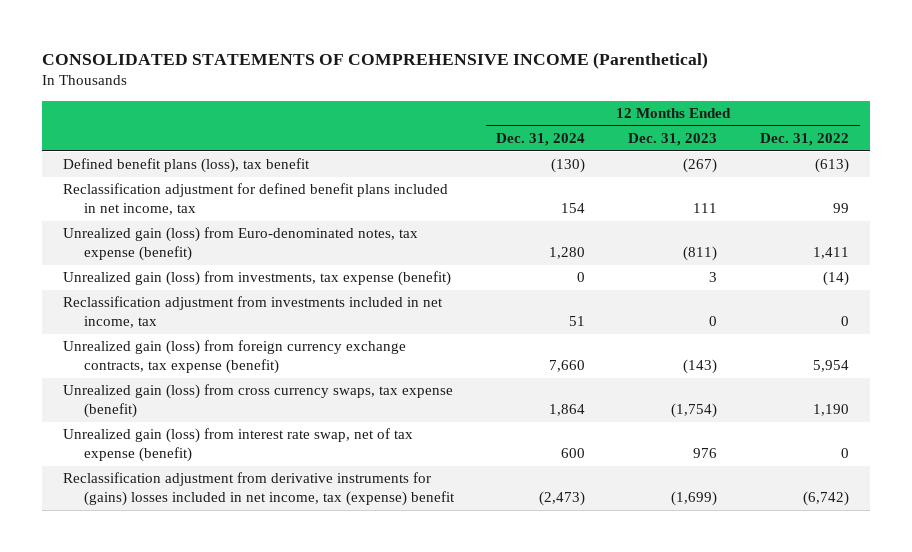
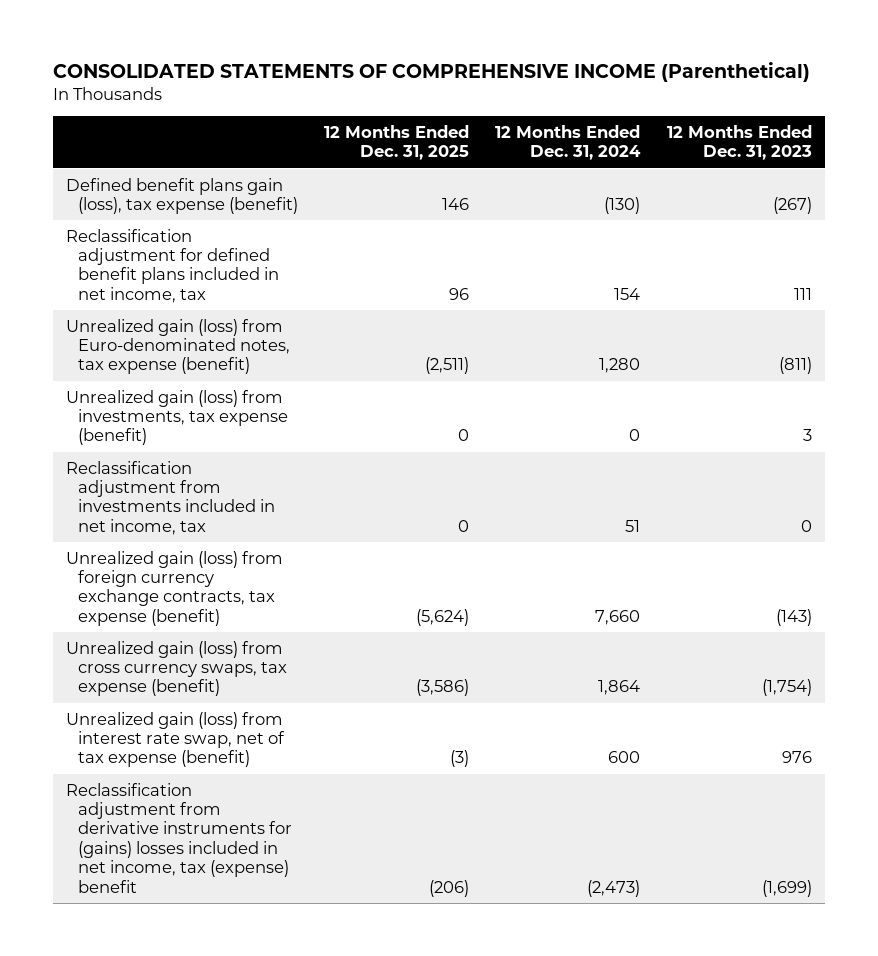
[760,133,850,147] Dec. 31, 2022 -> none
none -> [324,125,470,161] 12 Months Ended Dec. 31, 2025
[63,158,311,174] Defined benefit plans (loss), tax benefit -> [65,177,298,215] Defined benefit plans gain (loss), tax expense (benefit)

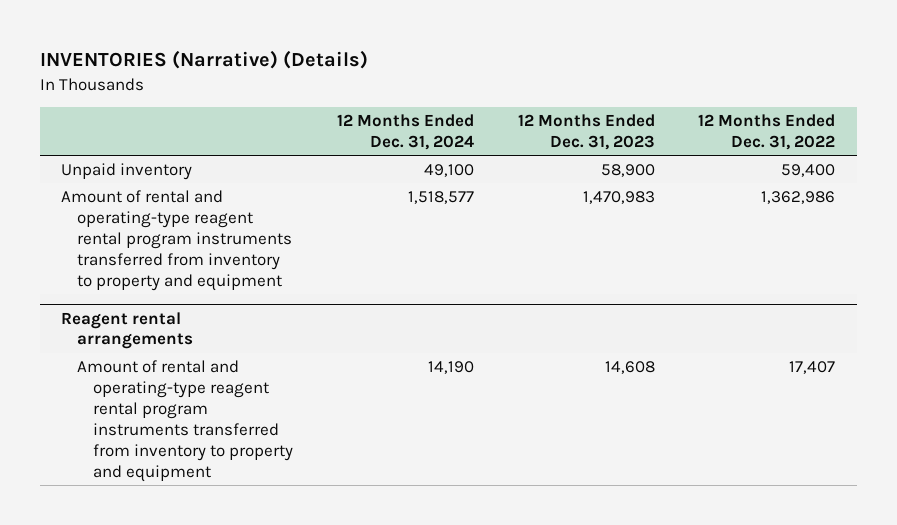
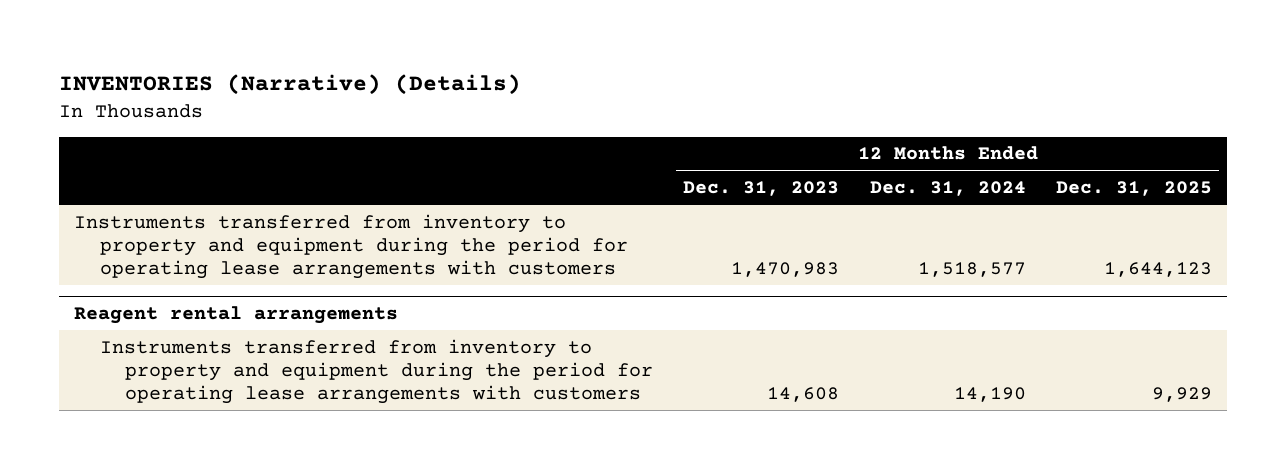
[698,113,836,150] 12 Months Ended Dec. 31, 2022 -> none
none -> [1055,181,1212,197] Dec. 31, 2025
[61,163,193,181] Unpaid inventory -> none
[61,190,293,291] Amount of rental and operating-type reagent rental program instruments transferred from inventory to property and equipment -> [74,213,628,279] Instruments transferred from inventory to property and equipment during the period for operating lease arrangements with customers
[77,360,294,482] Amount of rental and operating-type reagent rental program instruments transferred from inventory to property and equipment -> [99,338,653,404] Instruments transferred from inventory to property and equipment during the period for operating lease arrangements with customers

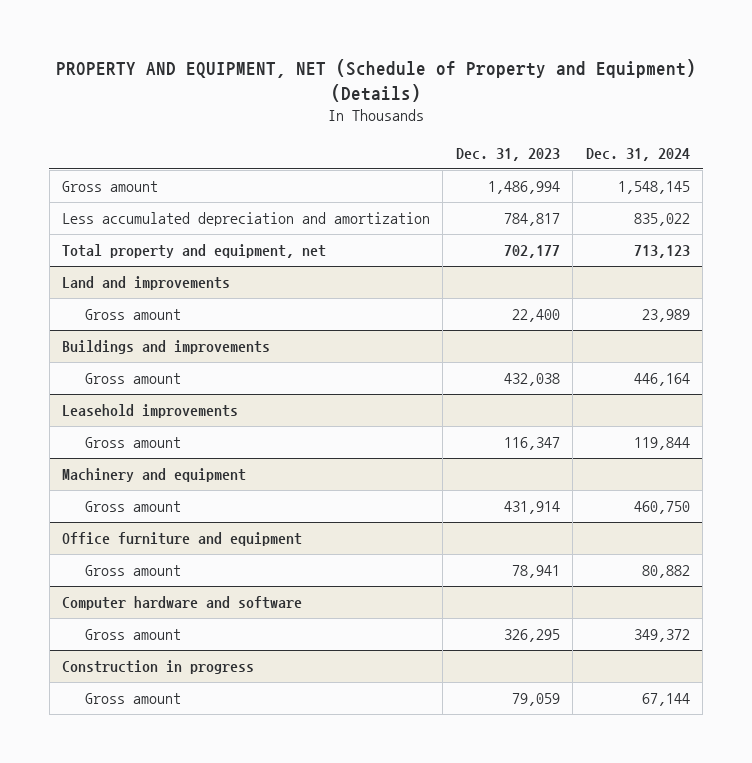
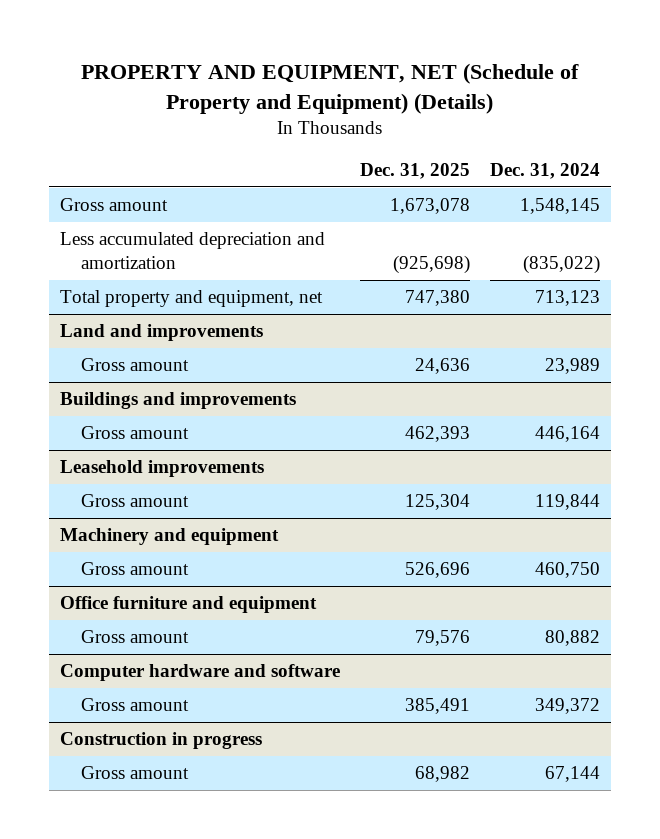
[455,147,560,161] Dec. 31, 2023 -> none
none -> [359,163,470,180] Dec. 31, 2025
[633,213,690,227] 835,022 -> [523,255,601,275] (835,022)

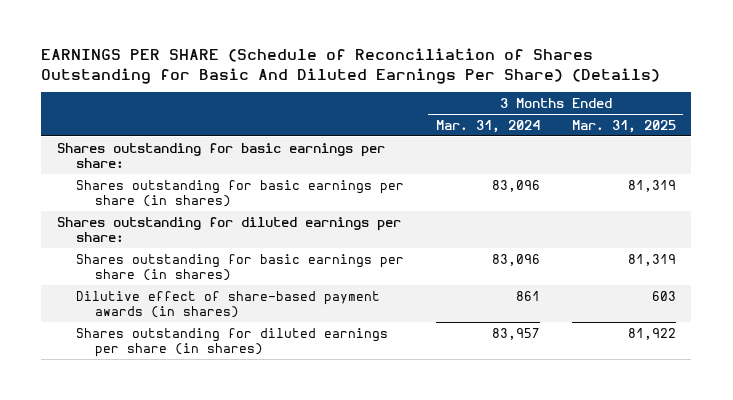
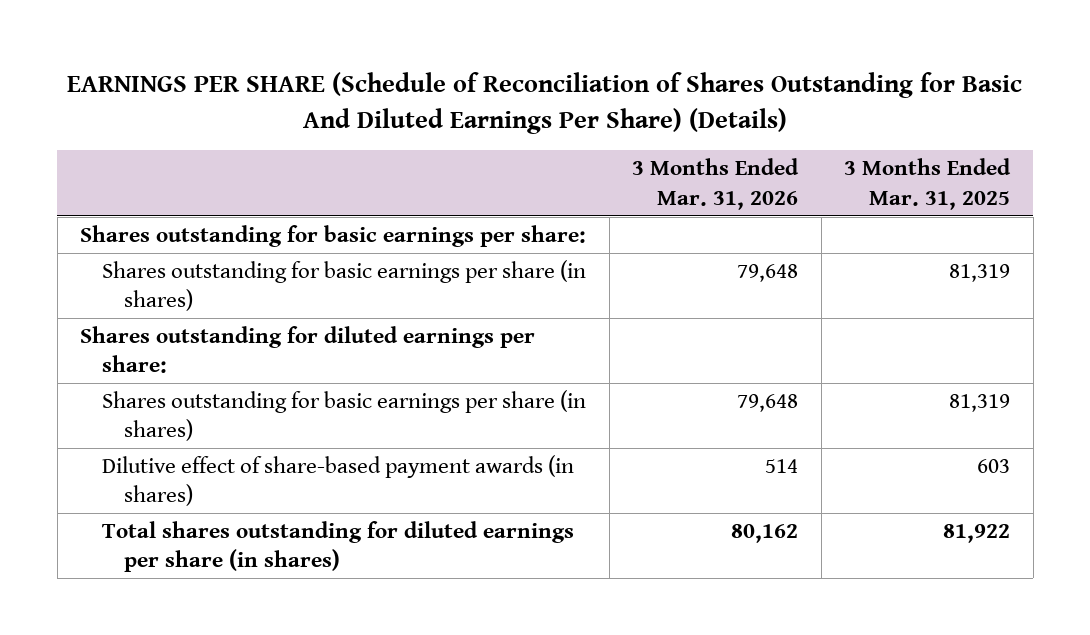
[435,119,540,133] Mar. 31, 2024 -> none
none -> [632,158,800,210] 3 Months Ended Mar. 31, 2026
[75,327,388,357] Shares outstanding for diluted earnings per share (in shares) -> [102,520,575,573] Total shares outstanding for diluted earnings per share (in shares)

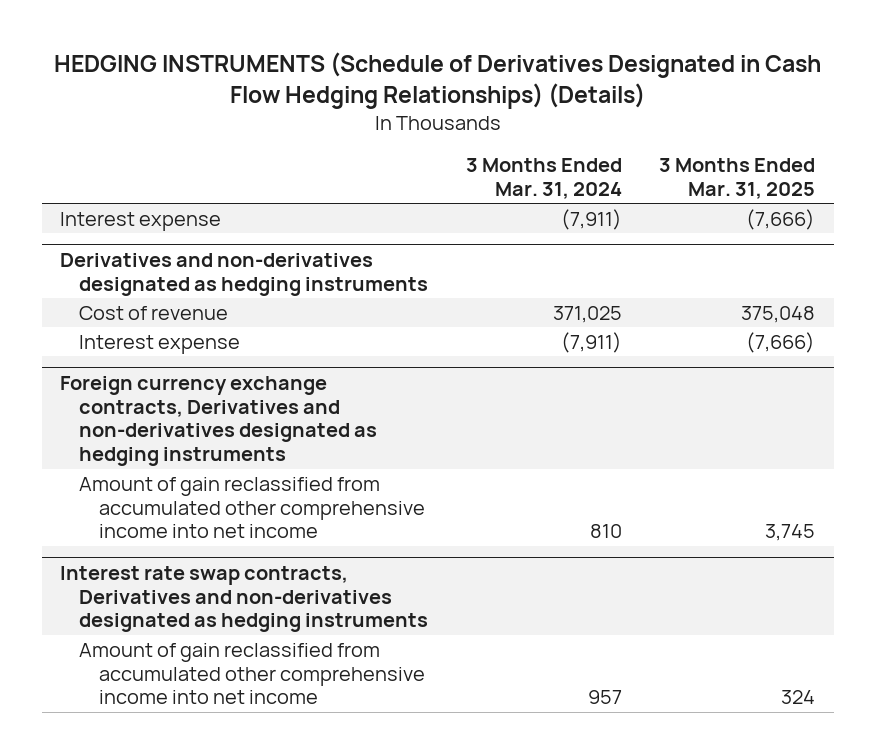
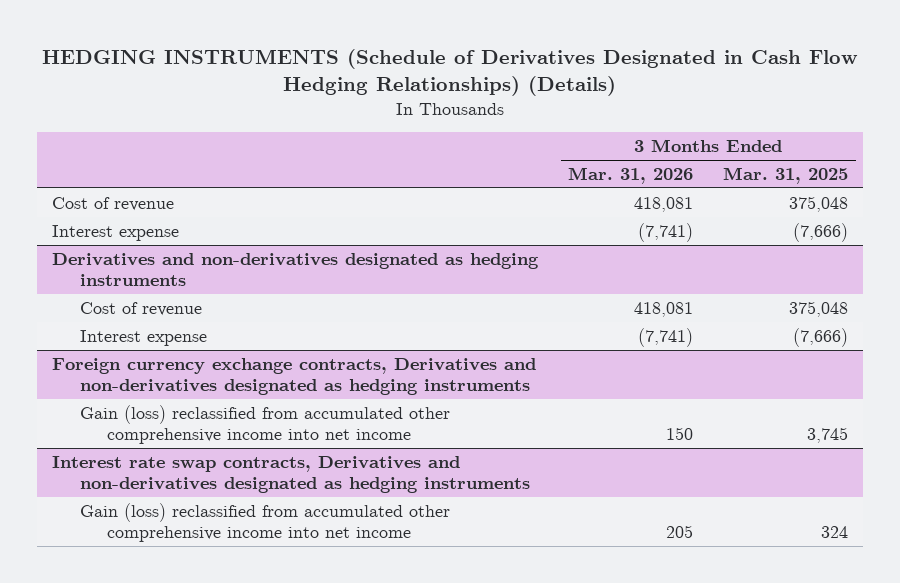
[465,158,622,199] 3 Months Ended Mar. 31, 2024 -> none
none -> [568,166,694,184] Mar. 31, 2026
none -> [52,196,175,211] Cost of revenue
[79,476,425,539] Amount of gain reclassified from accumulated other comprehensive income into net income -> [79,404,450,445] Gain (loss) reclassified from accumulated other comprehensive income into net income
[79,642,425,705] Amount of gain reclassified from accumulated other comprehensive income into net income -> [79,502,450,543] Gain (loss) reclassified from accumulated other comprehensive income into net income

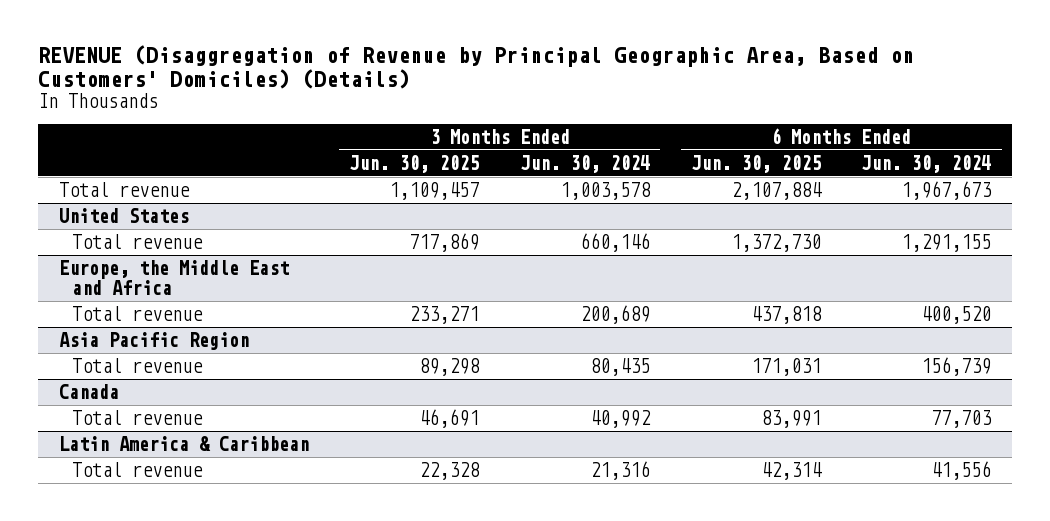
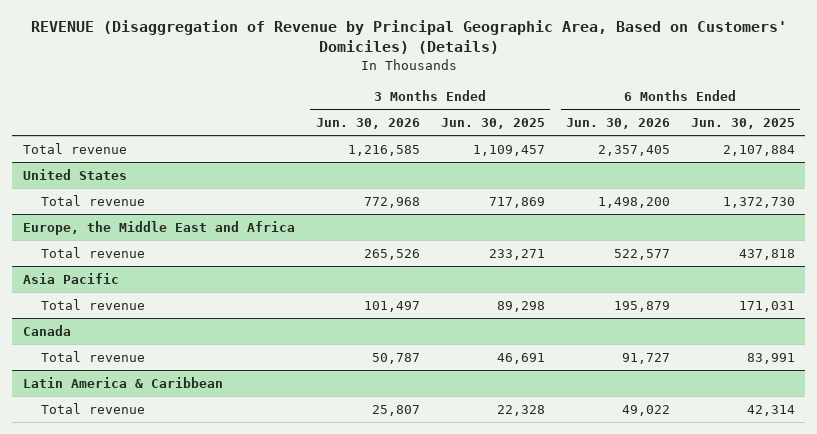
[520,154,651,173] Jun. 30, 2024 -> none
[861,154,992,173] Jun. 30, 2024 -> none
none -> [315,117,420,129] Jun. 30, 2026
none -> [565,117,670,129] Jun. 30, 2026
[58,332,249,351] Asia Pacific Region -> [22,272,119,284] Asia Pacific

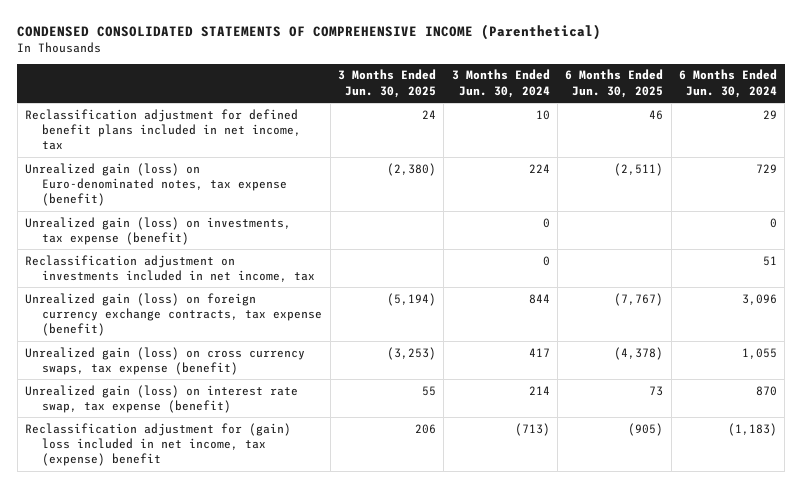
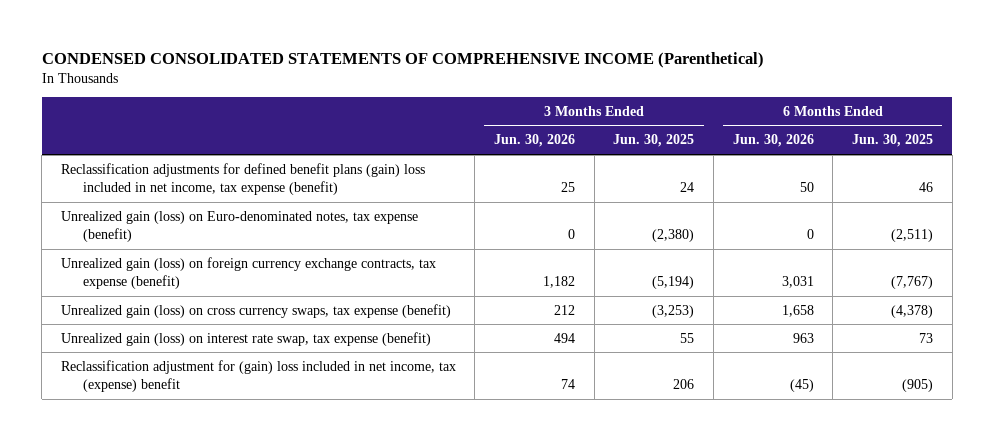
[451,69,550,98] 3 Months Ended Jun. 30, 2024 -> none
[678,69,777,98] 6 Months Ended Jun. 30, 2024 -> none
none -> [494,134,576,148] Jun. 30, 2026
none -> [732,134,814,148] Jun. 30, 2026
[24,108,302,151] Reclassification adjustment for defined benefit plans included in net income, tax -> [60,162,425,195] Reclassification adjustments for defined benefit plans (gain) loss included in net income, tax expense (benefit)
[24,216,291,246] Unrealized gain (loss) on investments, tax expense (benefit) -> none
[24,254,316,283] Reclassification adjustment on investments included in net income, tax -> none

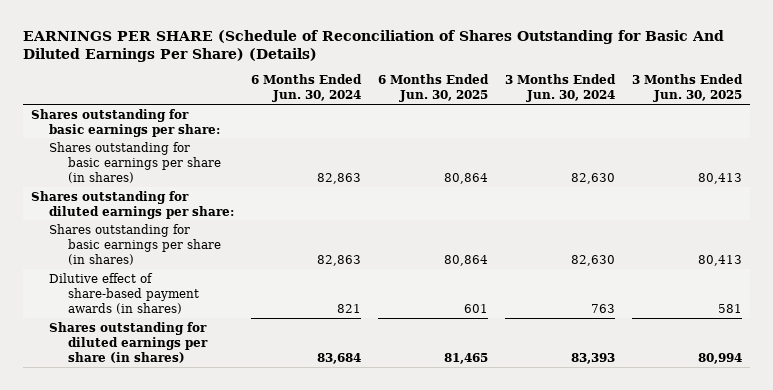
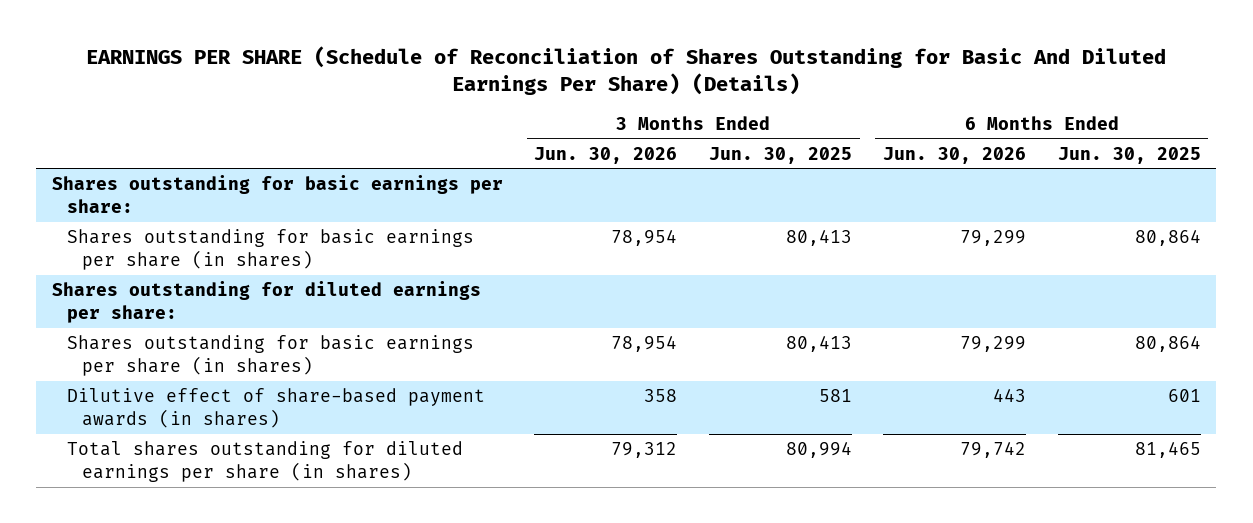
[251,74,363,103] 6 Months Ended Jun. 30, 2024 -> none
[504,74,616,103] 3 Months Ended Jun. 30, 2024 -> none
none -> [534,146,678,164] Jun. 30, 2026
none -> [883,146,1027,164] Jun. 30, 2026
[49,321,208,363] Shares outstanding for diluted earnings per share (in shares) -> [66,441,463,482] Total shares outstanding for diluted earnings per share (in shares)

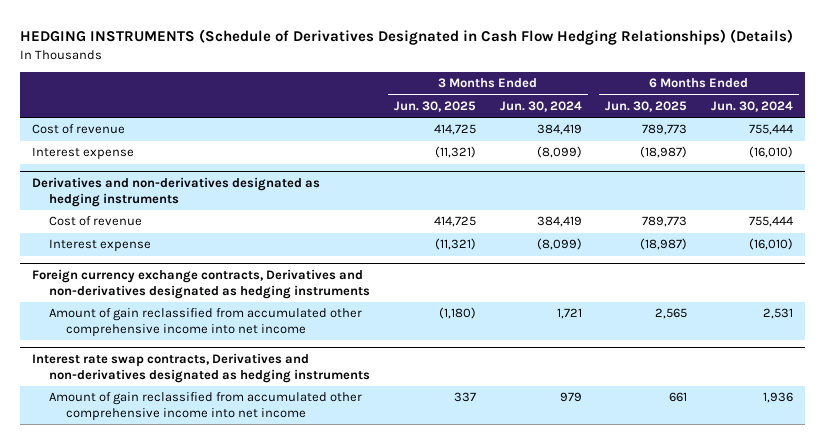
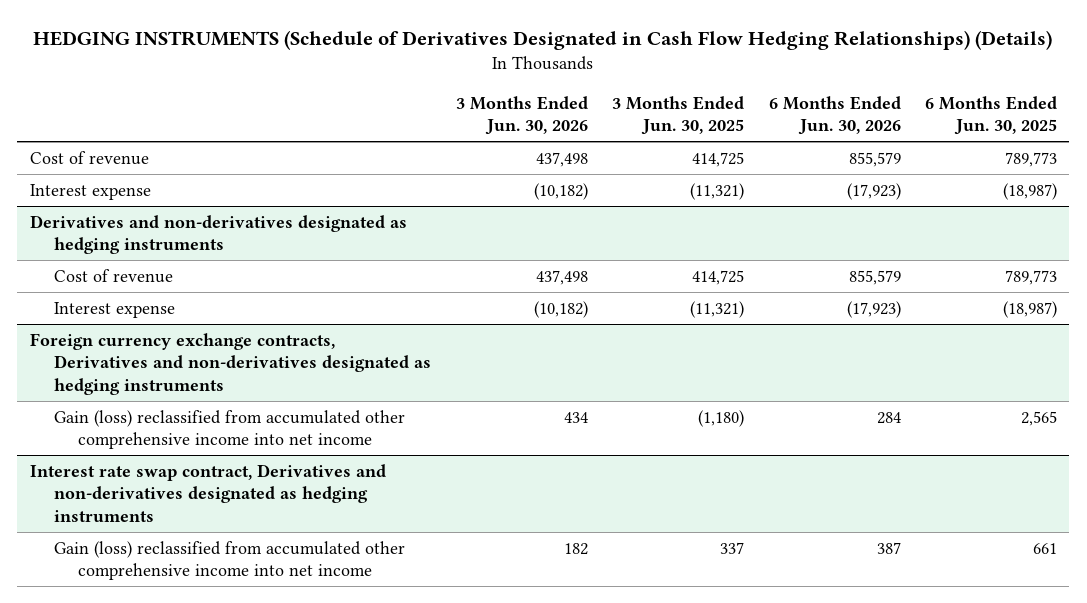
[499,100,582,112] Jun. 30, 2024 -> none
[710,100,793,112] Jun. 30, 2024 -> none
none -> [455,95,588,136] 3 Months Ended Jun. 30, 2026
none -> [768,95,901,136] 6 Months Ended Jun. 30, 2026
[49,308,363,338] Amount of gain reclassified from accumulated other comprehensive income into net income -> [53,409,405,450] Gain (loss) reclassified from accumulated other comprehensive income into net income
[32,353,371,383] Interest rate swap contracts, Derivatives and non-derivatives designated as hedging instruments -> [29,463,386,522] Interest rate swap contract, Derivatives and non-derivatives designated as hedging instruments
[49,392,363,422] Amount of gain reclassified from accumulated other comprehensive income into net income -> [53,540,405,581] Gain (loss) reclassified from accumulated other comprehensive income into net income

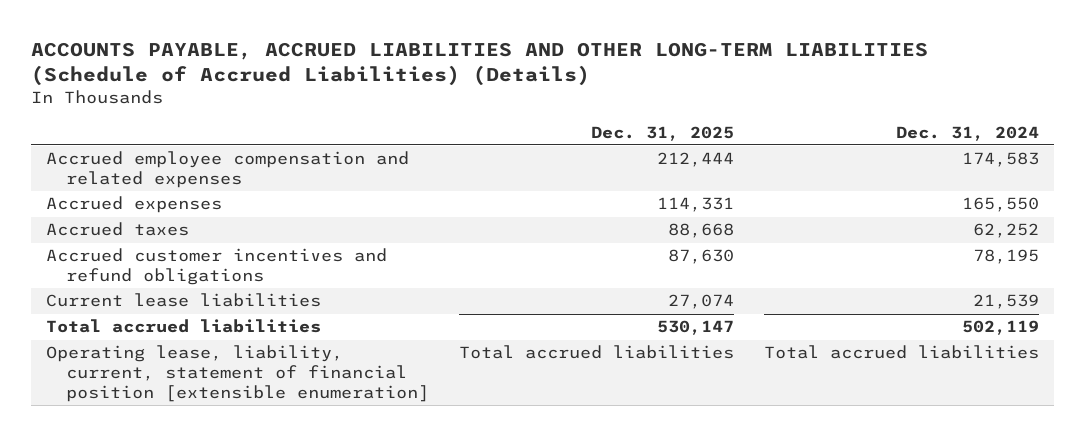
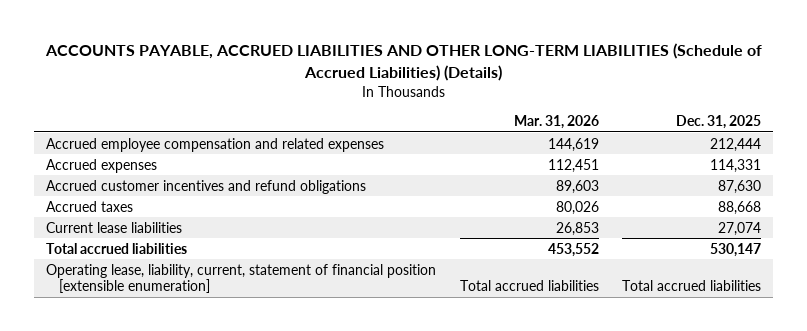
[896,125,1040,141] Dec. 31, 2024 -> none
none -> [513,115,599,130] Mar. 31, 2026
[46,222,190,237] Accrued taxes -> [45,200,133,212] Accrued taxes

